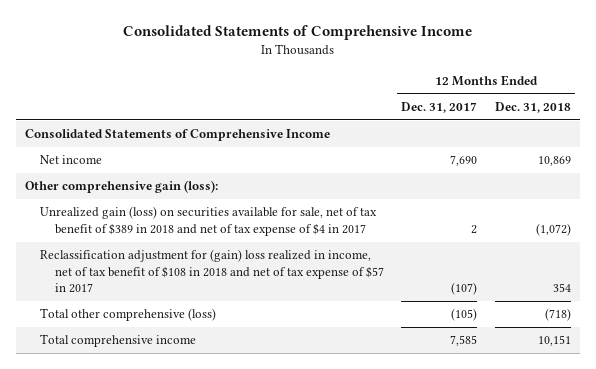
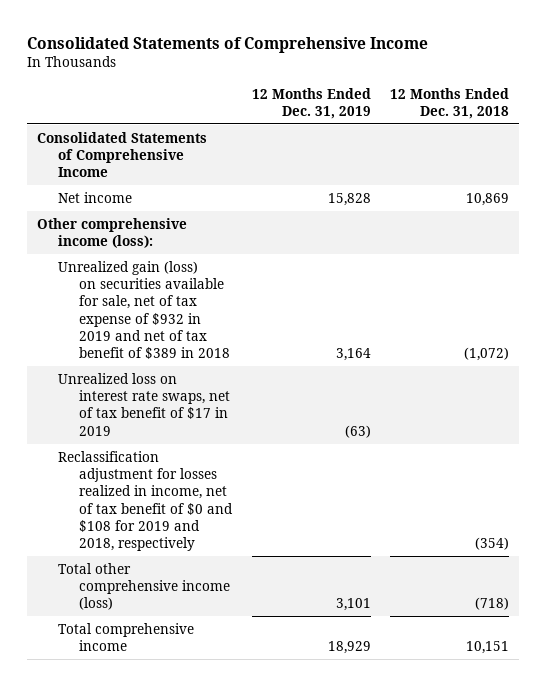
[401,102,478,114] Dec. 31, 2017 -> none
none -> [251,87,371,119] 12 Months Ended Dec. 31, 2019
[24,180,218,194] Other comprehensive gain (loss): -> [37,217,188,249] Other comprehensive income (loss):
[39,206,377,236] Unrealized gain (loss) on securities available for sale, net of tax benefit of $389 in 2018 and net of tax expense of $4 in 2017 -> [58,260,231,360] Unrealized gain (loss) on securities available for sale, net of tax expense of $932 in 2019 and net of tax benefit of $389 in 2018
none -> [58,372,231,436] Unrealized loss on interest rate swaps, net of tax benefit of $17 in 2019
[39,249,384,294] Reclassification adjustment for (gain) loss realized in income, net of tax benefit of $108 in 2018 and net of tax expense of $57 in 2017 -> [58,450,234,552] Reclassification adjustment for losses realized in income, net of tax benefit of $0 and $108 for 2019 and 2018, respectively
[552,283,571,293] 354 -> [474,537,509,551] (354)
[39,308,216,322] Total other comprehensive (loss) -> [58,562,231,611] Total other comprehensive income (loss)

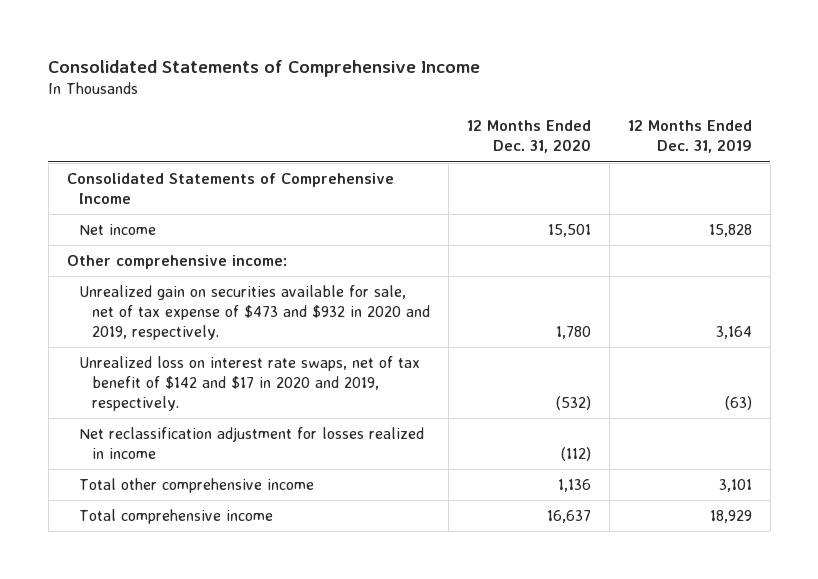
[389,87,509,119] 12 Months Ended Dec. 31, 2018 -> none
none -> [466,120,591,154] 12 Months Ended Dec. 31, 2020
[37,217,188,249] Other comprehensive income (loss): -> [66,255,287,270] Other comprehensive income:
[58,260,231,360] Unrealized gain (loss) on securities available for sale, net of tax expense of $932 in 2019 and net of tax benefit of $389 in 2018 -> [79,285,431,340] Unrealized gain on securities available for sale, net of tax expense of $473 and $932 in 2020 and 2019, respectively.
[58,372,231,436] Unrealized loss on interest rate swaps, net of tax benefit of $17 in 2019 -> [79,356,421,411] Unrealized loss on interest rate swaps, net of tax benefit of $142 and $17 in 2020 and 2019, respectively.
[58,450,234,552] Reclassification adjustment for losses realized in income, net of tax benefit of $0 and $108 for 2019 and 2018, respectively -> [79,427,425,459] Net reclassification adjustment for losses realized in income
[58,562,231,611] Total other comprehensive income (loss) -> [79,478,315,494] Total other comprehensive income

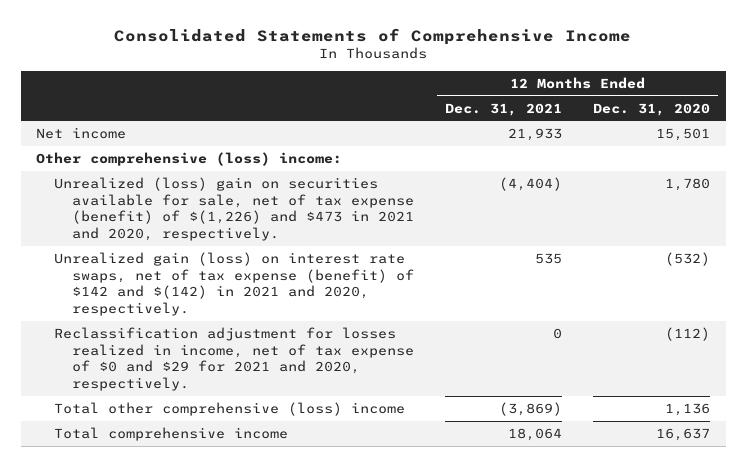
[627,120,752,154] 12 Months Ended Dec. 31, 2019 -> none
none -> [445,102,563,116] Dec. 31, 2021
[66,173,394,204] Consolidated Statements of Comprehensive Income -> none
[66,255,287,270] Other comprehensive income: -> [36,151,343,166] Other comprehensive (loss) income:
[79,285,431,340] Unrealized gain on securities available for sale, net of tax expense of $473 and $932 in 2020 and 2019, respectively. -> [54,176,415,241] Unrealized (loss) gain on securities available for sale, net of tax expense (benefit) of $(1,226) and $473 in 2021 and 2020, respectively.
[79,356,421,411] Unrealized loss on interest rate swaps, net of tax benefit of $142 and $17 in 2020 and 2019, respectively. -> [54,251,415,316] Unrealized gain (loss) on interest rate swaps, net of tax expense (benefit) of $142 and $(142) in 2021 and 2020, respectively.
[79,427,425,459] Net reclassification adjustment for losses realized in income -> [54,326,415,391] Reclassification adjustment for losses realized in income, net of tax expense of $0 and $29 for 2021 and 2020, respectively.
[79,478,315,494] Total other comprehensive income -> [54,401,406,416] Total other comprehensive (loss) income

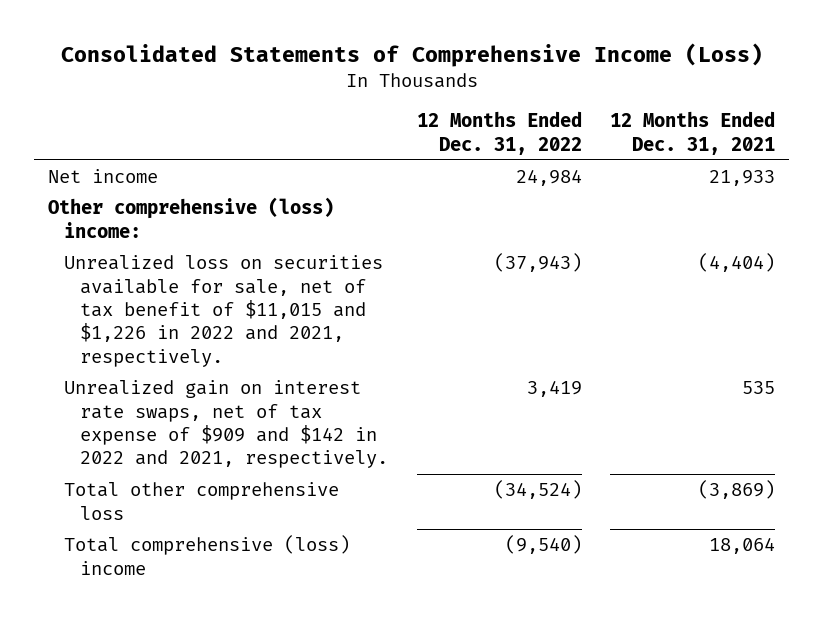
[114,27,632,45] Consolidated Statements of Comprehensive Income -> [60,43,763,68] Consolidated Statements of Comprehensive Income (Loss)
[593,102,711,116] Dec. 31, 2020 -> none
none -> [416,111,582,155] 12 Months Ended Dec. 31, 2022
[54,326,415,391] Reclassification adjustment for losses realized in income, net of tax expense of $0 and $29 for 2021 and 2020, respectively. -> none
[54,176,415,241] Unrealized (loss) gain on securities available for sale, net of tax expense (benefit) of $(1,226) and $473 in 2021 and 2020, respectively. -> [63,255,383,367] Unrealized loss on securities available for sale, net of tax benefit of $11,015 and $1,226 in 2022 and 2021, respectively.
[54,251,415,316] Unrealized gain (loss) on interest rate swaps, net of tax expense (benefit) of $142 and $(142) in 2021 and 2020, respectively. -> [63,380,388,469] Unrealized gain on interest rate swaps, net of tax expense of $909 and $142 in 2022 and 2021, respectively.
[54,401,406,416] Total other comprehensive (loss) income -> [63,482,339,520] Total other comprehensive loss
[54,426,289,441] Total comprehensive income -> [63,535,350,575] Total comprehensive (loss) income

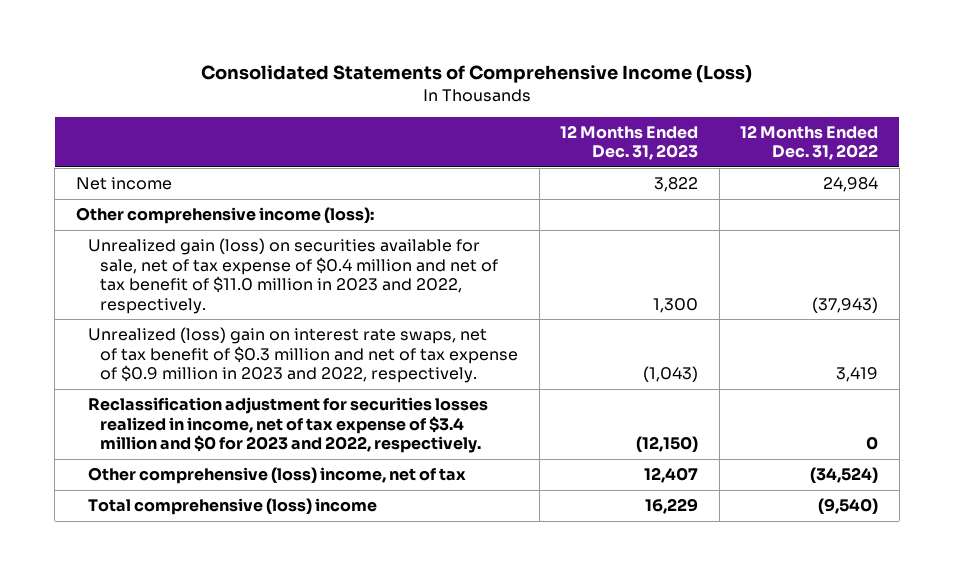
[610,111,776,155] 12 Months Ended Dec. 31, 2021 -> none
none -> [560,124,699,161] 12 Months Ended Dec. 31, 2023
[48,197,335,238] Other comprehensive (loss) income: -> [75,207,374,225] Other comprehensive income (loss):
[63,255,383,367] Unrealized loss on securities available for sale, net of tax benefit of $11,015 and $1,226 in 2022 and 2021, respectively. -> [87,238,499,314] Unrealized gain (loss) on securities available for sale, net of tax expense of $0.4 million and net of tax benefit of $11.0 million in 2023 and 2022, respectively.
[63,380,388,469] Unrealized gain on interest rate swaps, net of tax expense of $909 and $142 in 2022 and 2021, respectively. -> [87,327,519,384] Unrealized (loss) gain on interest rate swaps, net of tax benefit of $0.3 million and net of tax expense of $0.9 million in 2023 and 2022, respectively.
none -> [87,397,488,454] Reclassification adjustment for securities losses realized in income, net of tax expense of $3.4 million and $0 for 2023 and 2022, respectively.
[63,482,339,520] Total other comprehensive loss -> [87,467,466,485] Other comprehensive (loss) income, net of tax

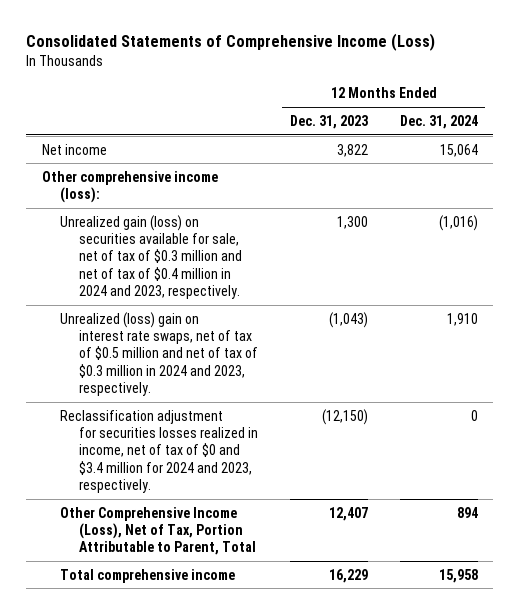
[740,124,879,161] 12 Months Ended Dec. 31, 2022 -> none
none -> [399,114,478,129] Dec. 31, 2024
[87,238,499,314] Unrealized gain (loss) on securities available for sale, net of tax expense of $0.4 million and net of tax benefit of $11.0 million in 2023 and 2022, respectively. -> [60,214,243,300] Unrealized gain (loss) on securities available for sale, net of tax of $0.3 million and net of tax of $0.4 million in 2024 and 2023, respectively.
[87,327,519,384] Unrealized (loss) gain on interest rate swaps, net of tax benefit of $0.3 million and net of tax expense of $0.9 million in 2023 and 2022, respectively. -> [60,311,259,397] Unrealized (loss) gain on interest rate swaps, net of tax of $0.5 million and net of tax of $0.3 million in 2024 and 2023, respectively.
[87,397,488,454] Reclassification adjustment for securities losses realized in income, net of tax expense of $3.4 million and $0 for 2023 and 2022, respectively. -> [60,409,259,494] Reclassification adjustment for securities losses realized in income, net of tax of $0 and $3.4 million for 2024 and 2023, respectively.
[87,467,466,485] Other comprehensive (loss) income, net of tax -> [60,506,257,556] Other Comprehensive Income (Loss), Net of Tax, Portion Attributable to Parent, Total
[87,498,377,516] Total comprehensive (loss) income -> [60,568,236,583] Total comprehensive income

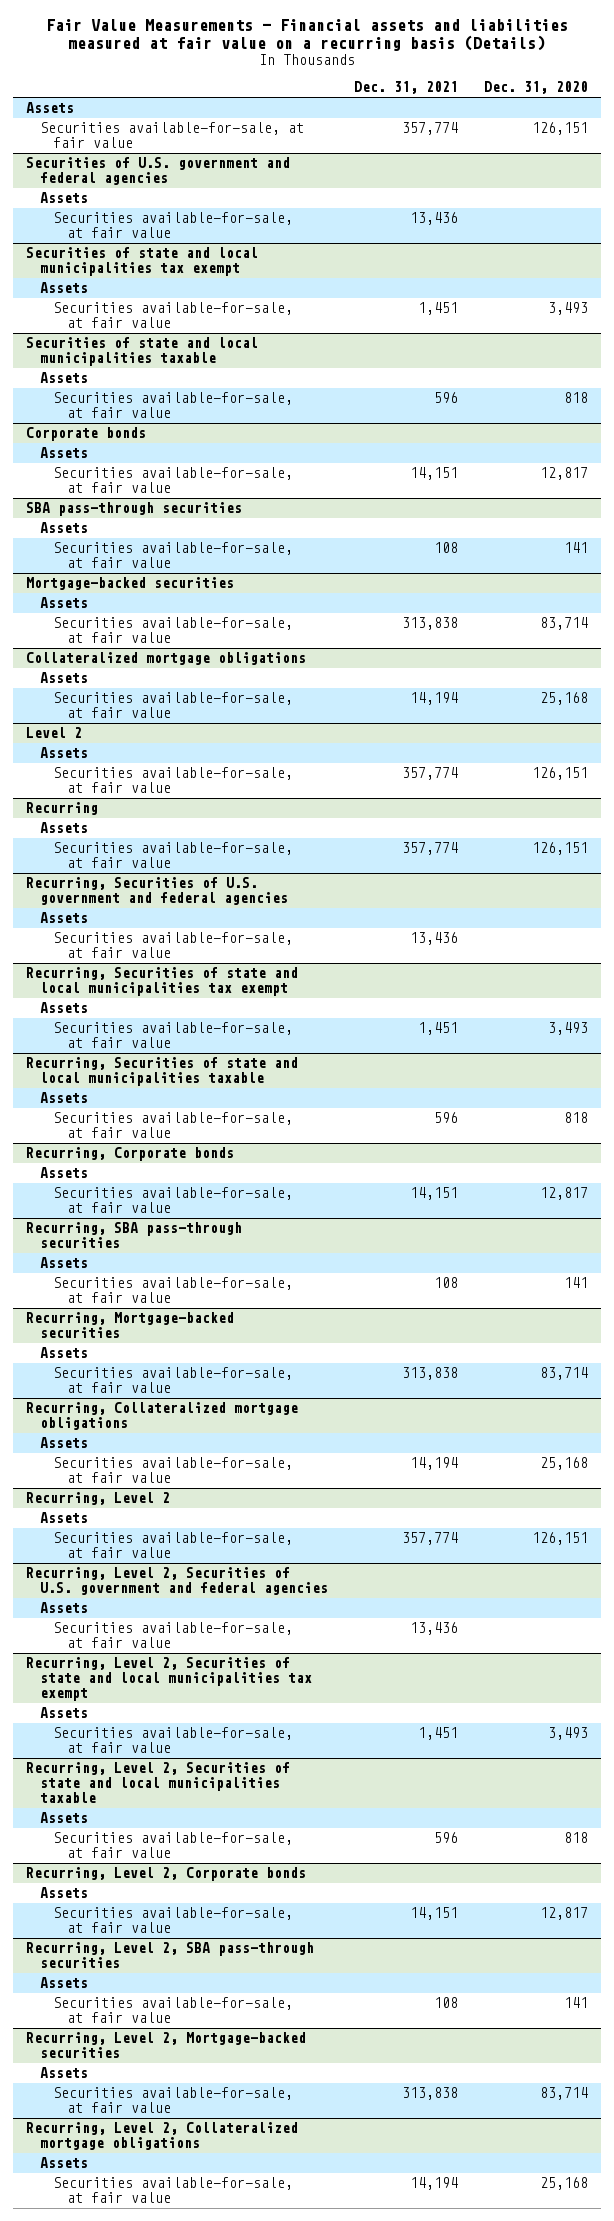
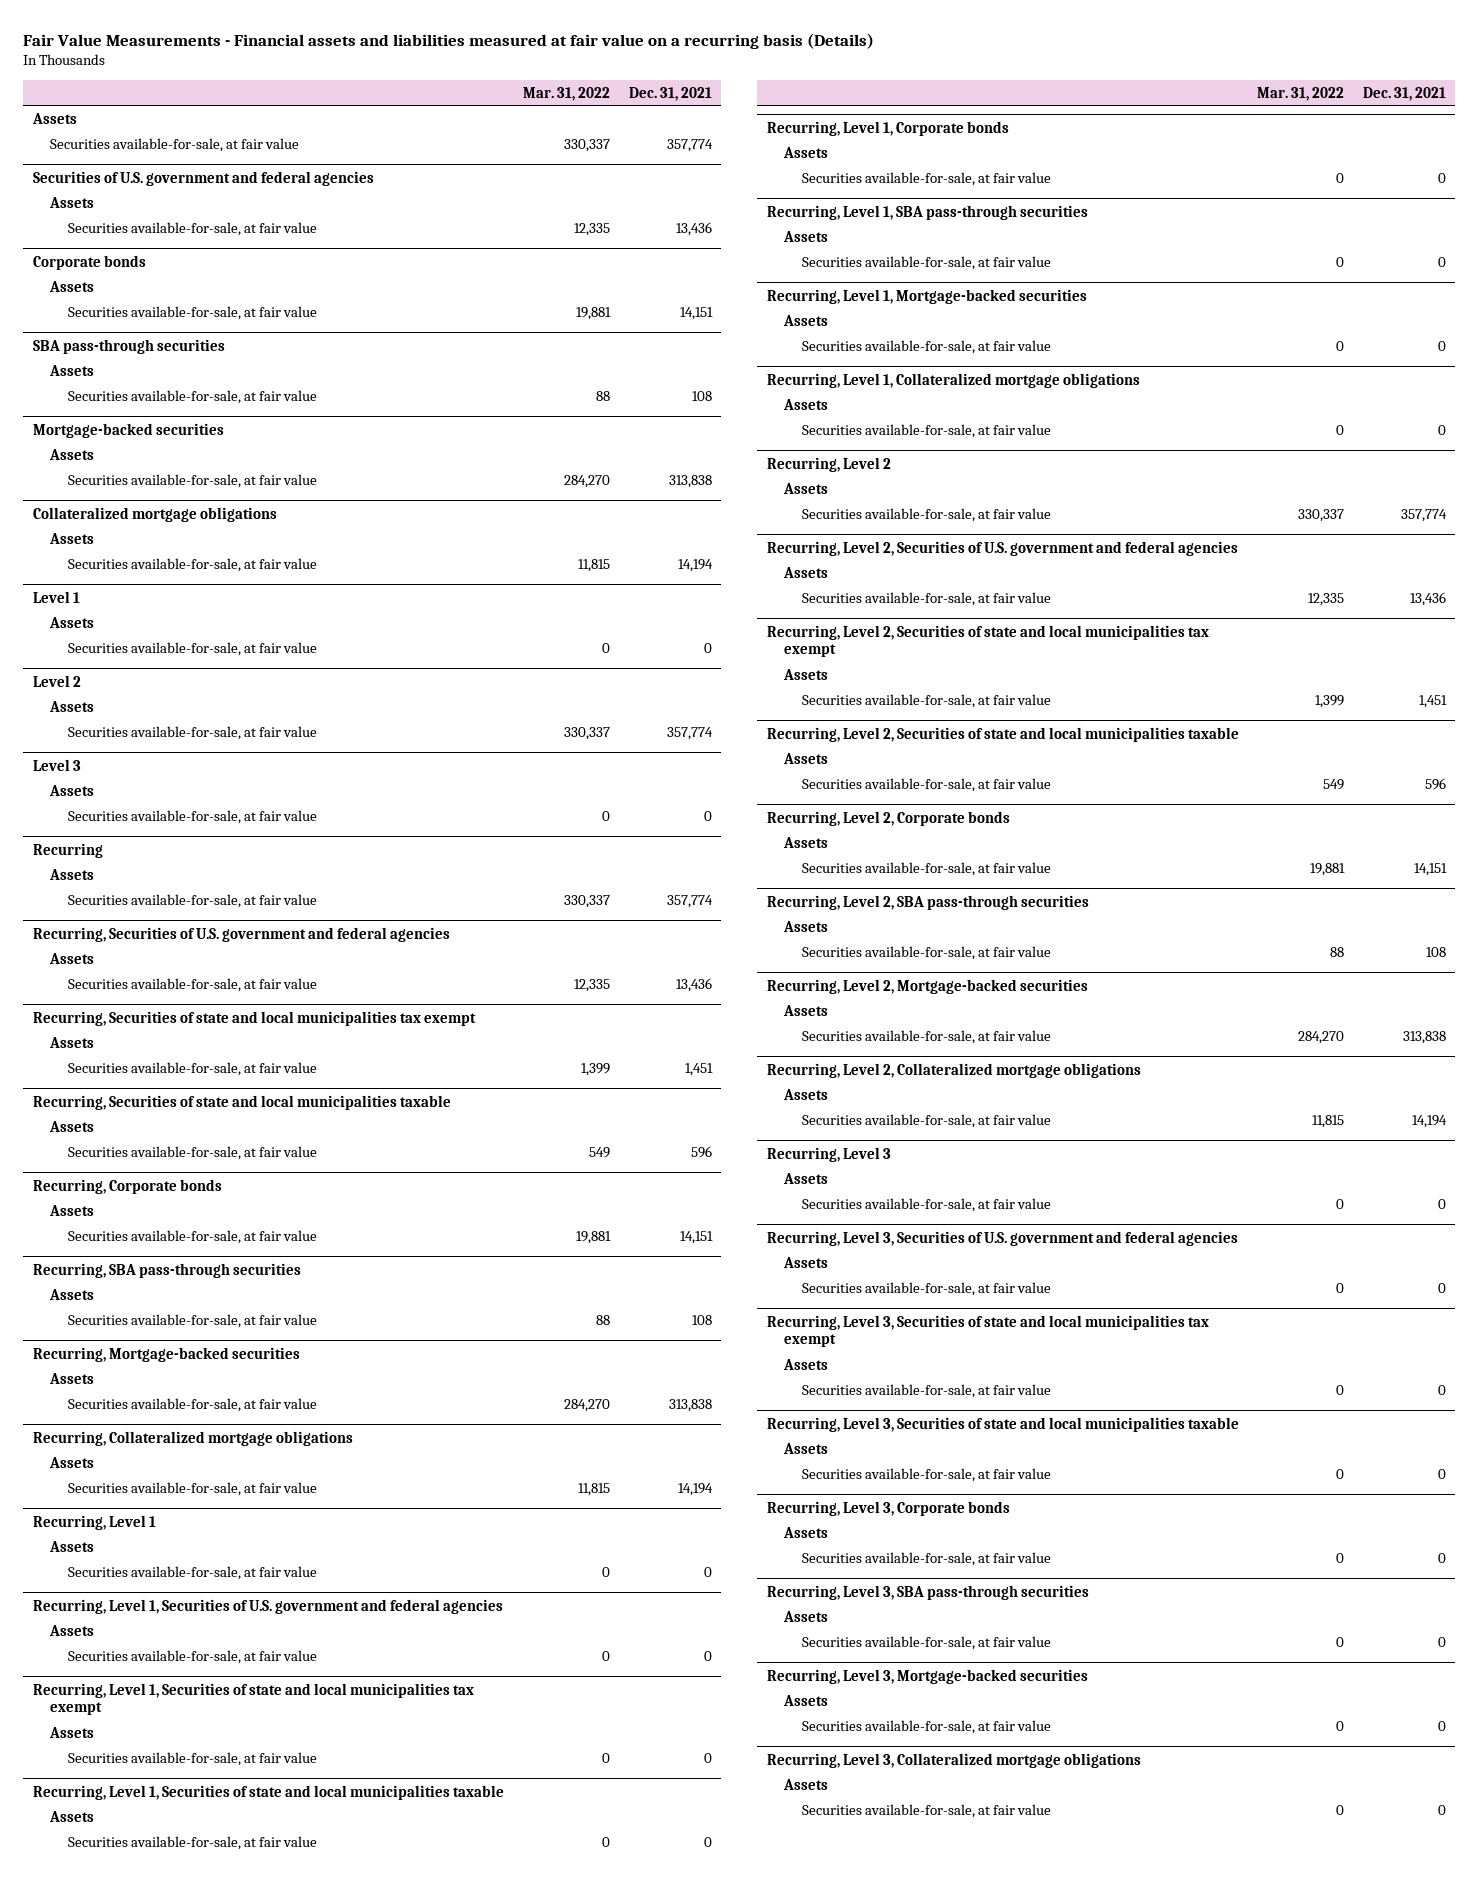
[484,81,589,95] Dec. 31, 2020 -> none
none -> [523,86,611,101] Mar. 31, 2022
[26,247,259,277] Securities of state and local municipalities tax exempt -> none
[39,282,88,294] Assets -> none
[53,302,294,329] Securities available-for-sale, at fair value -> none
[26,337,259,367] Securities of state and local municipalities taxable -> none
[39,372,88,384] Assets -> none
[53,392,294,419] Securities available-for-sale, at fair value -> none
none -> [32,590,80,603] Level 1
none -> [49,616,95,628] Assets
none -> [67,641,317,656] Securities available-for-sale, at fair value
none -> [32,758,81,771] Level 3
none -> [49,784,95,796] Assets
none -> [67,809,317,824] Securities available-for-sale, at fair value
none -> [32,1514,156,1530] Recurring, Level 1
none -> [49,1540,95,1552] Assets
none -> [67,1565,317,1580] Securities available-for-sale, at fair value
none -> [32,1598,503,1614] Recurring, Level 1, Securities of U.S. government and federal agencies
none -> [49,1624,95,1636] Assets
none -> [67,1649,317,1664] Securities available-for-sale, at fair value
none -> [32,1682,474,1716] Recurring, Level 1, Securities of state and local municipalities tax exempt
none -> [49,1726,95,1738] Assets
none -> [67,1751,317,1766] Securities available-for-sale, at fair value
none -> [32,1784,504,1800] Recurring, Level 1, Securities of state and local municipalities taxable
none -> [49,1810,95,1822] Assets
none -> [67,1835,317,1850] Securities available-for-sale, at fair value
none -> [766,120,1009,136] Recurring, Level 1, Corporate bonds
none -> [783,146,829,158] Assets
none -> [801,171,1051,186] Securities available-for-sale, at fair value
none -> [766,204,1088,220] Recurring, Level 1, SBA pass-through securities
none -> [783,230,829,242] Assets
none -> [801,255,1051,270] Securities available-for-sale, at fair value
none -> [766,288,1087,304] Recurring, Level 1, Mortgage-backed securities
none -> [783,314,829,326] Assets
none -> [801,339,1051,354] Securities available-for-sale, at fair value
none -> [766,372,1140,388] Recurring, Level 1, Collateralized mortgage obligations
none -> [783,398,829,410] Assets
none -> [801,423,1051,438] Securities available-for-sale, at fair value
none -> [766,1146,891,1162] Recurring, Level 3
none -> [783,1172,829,1184] Assets
none -> [801,1197,1051,1212] Securities available-for-sale, at fair value
none -> [766,1230,1238,1246] Recurring, Level 3, Securities of U.S. government and federal agencies
none -> [783,1256,829,1268] Assets
none -> [801,1281,1051,1296] Securities available-for-sale, at fair value
none -> [766,1314,1209,1348] Recurring, Level 3, Securities of state and local municipalities tax exempt
none -> [783,1358,829,1370] Assets
none -> [801,1383,1051,1398] Securities available-for-sale, at fair value
none -> [766,1416,1239,1432] Recurring, Level 3, Securities of state and local municipalities taxable
none -> [783,1442,829,1454] Assets
none -> [801,1467,1051,1482] Securities available-for-sale, at fair value
none -> [766,1500,1010,1516] Recurring, Level 3, Corporate bonds
none -> [783,1526,829,1538] Assets
none -> [801,1551,1051,1566] Securities available-for-sale, at fair value
none -> [766,1584,1089,1600] Recurring, Level 3, SBA pass-through securities
none -> [783,1610,829,1622] Assets
none -> [801,1635,1051,1650] Securities available-for-sale, at fair value
none -> [766,1668,1088,1684] Recurring, Level 3, Mortgage-backed securities
none -> [783,1694,829,1706] Assets
none -> [801,1719,1051,1734] Securities available-for-sale, at fair value
none -> [766,1752,1141,1768] Recurring, Level 3, Collateralized mortgage obligations
none -> [783,1778,829,1790] Assets
none -> [801,1803,1051,1818] Securities available-for-sale, at fair value

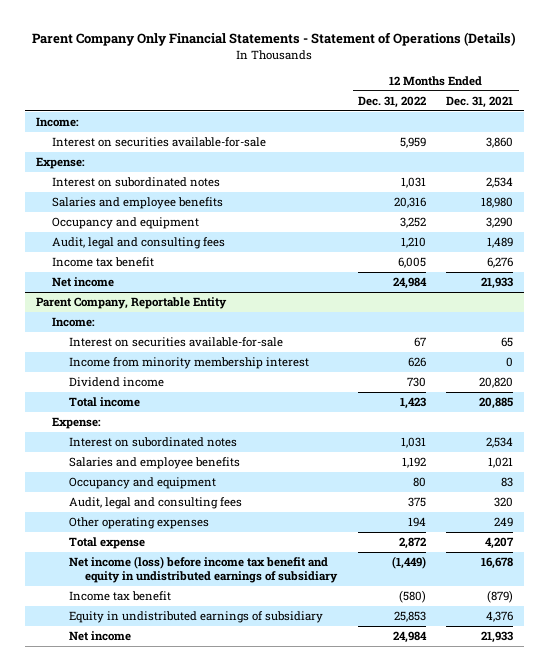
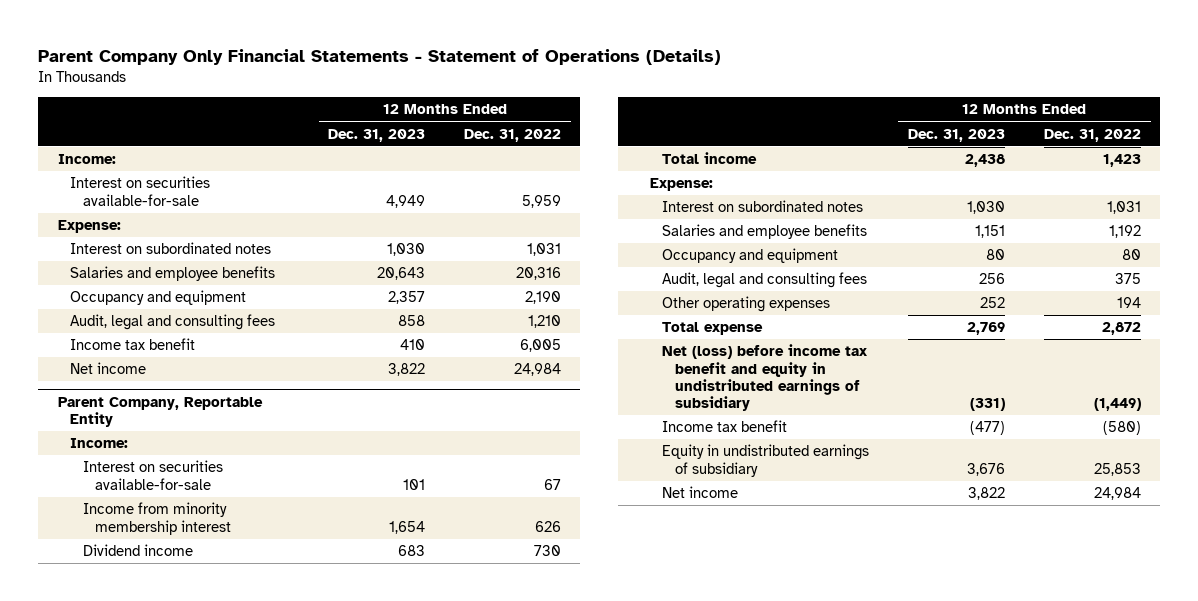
[446,95,514,108] Dec. 31, 2021 -> none
none -> [328,128,426,142] Dec. 31, 2023
[399,217,426,229] 3,252 -> [525,291,562,305] 2,190
[68,556,339,583] Net income (loss) before income tax benefit and equity in undistributed earnings of subsidiary -> [662,344,868,412] Net (loss) before income tax benefit and equity in undistributed earnings of subsidiary

